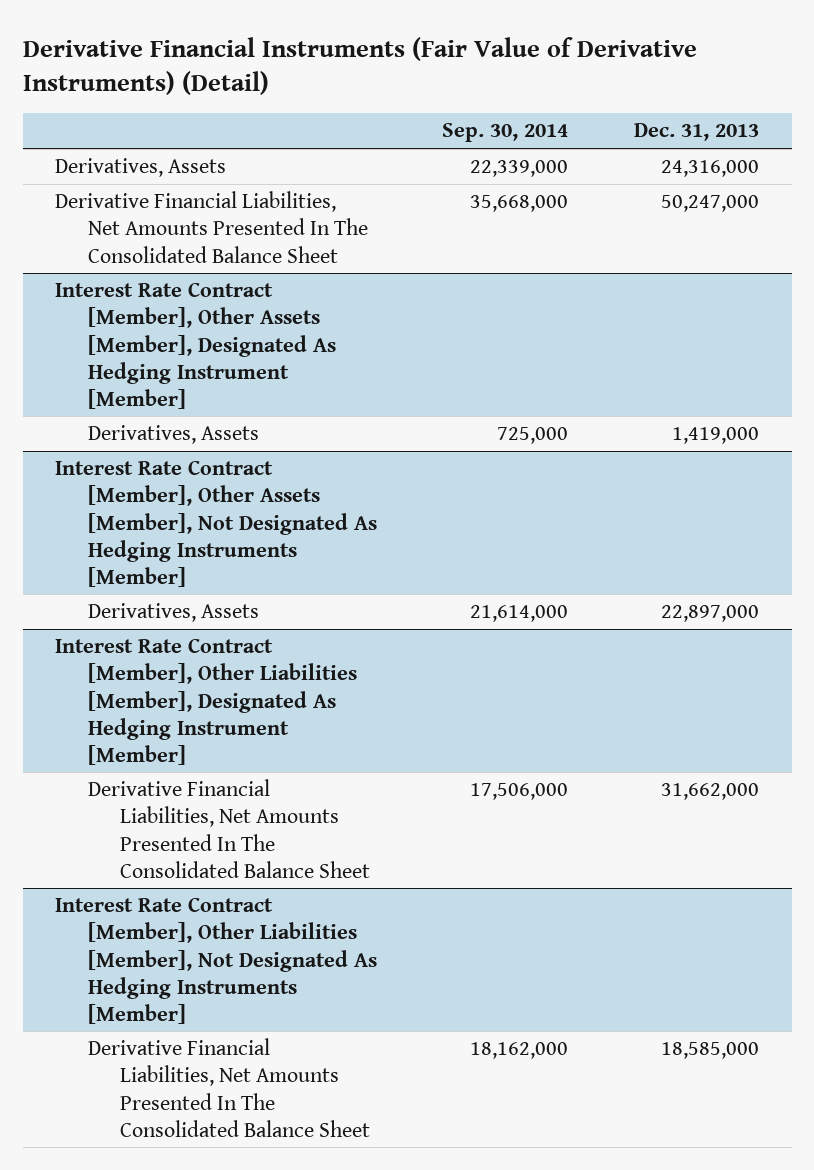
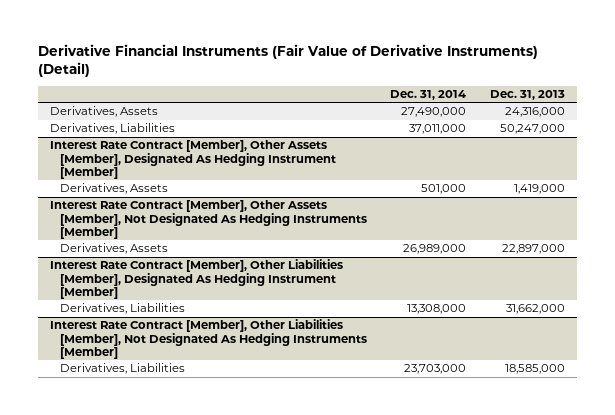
[442,123,569,143] Sep. 30, 2014 -> none
none -> [390,90,467,101] Dec. 31, 2014
[55,191,368,263] Derivative Financial Liabilities, Net Amounts Presented In The Consolidated Balance Sheet -> [50,123,176,135] Derivatives, Liabilities
[87,779,370,878] Derivative Financial Liabilities, Net Amounts Presented In The Consolidated Balance Sheet -> [59,303,185,315] Derivatives, Liabilities
[87,1038,370,1137] Derivative Financial Liabilities, Net Amounts Presented In The Consolidated Balance Sheet -> [59,363,185,375] Derivatives, Liabilities

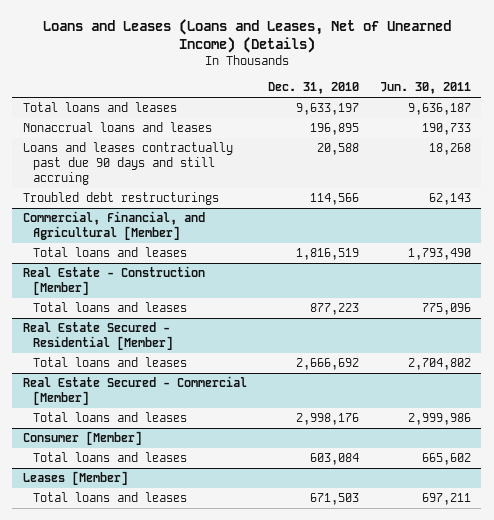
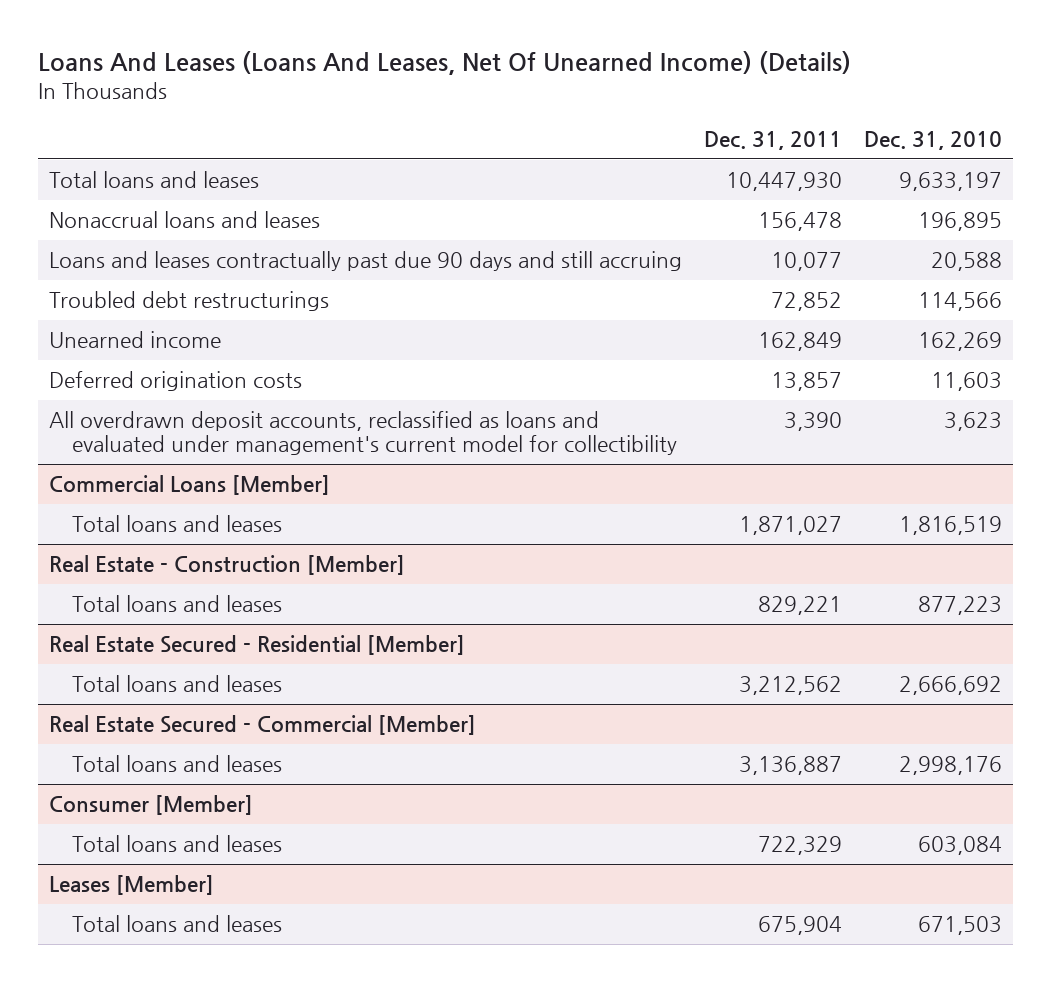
[42,18,451,54] Loans and Leases (Loans and Leases, Net of Unearned Income) (Details) -> [38,51,852,76] Loans And Leases (Loans And Leases, Net Of Unearned Income) (Details)
[379,82,471,95] Jun. 30, 2011 -> none
none -> [704,130,843,150] Dec. 31, 2011
[22,211,205,240] Commercial, Financial, and Agricultural [Member] -> none
none -> [49,331,222,349] Unearned income
none -> [49,371,303,392] Deferred origination costs
none -> [49,411,677,456] All overdrawn deposit accounts, reclassified as loans and evaluated under management's current model for collectibility
none -> [49,475,331,496] Commercial Loans [Member]

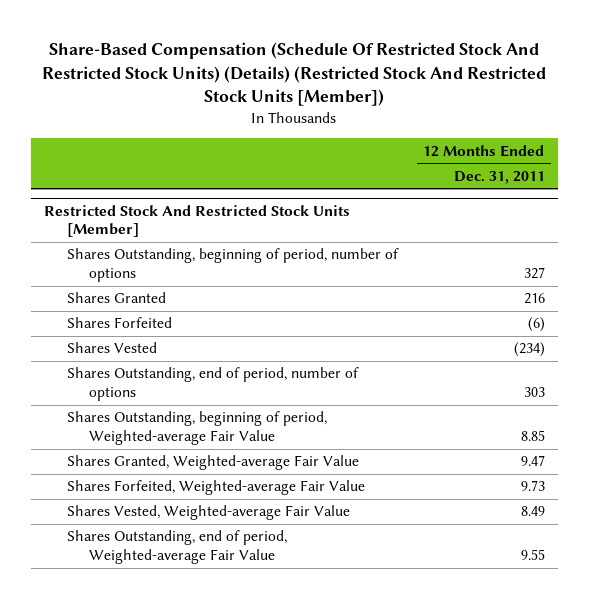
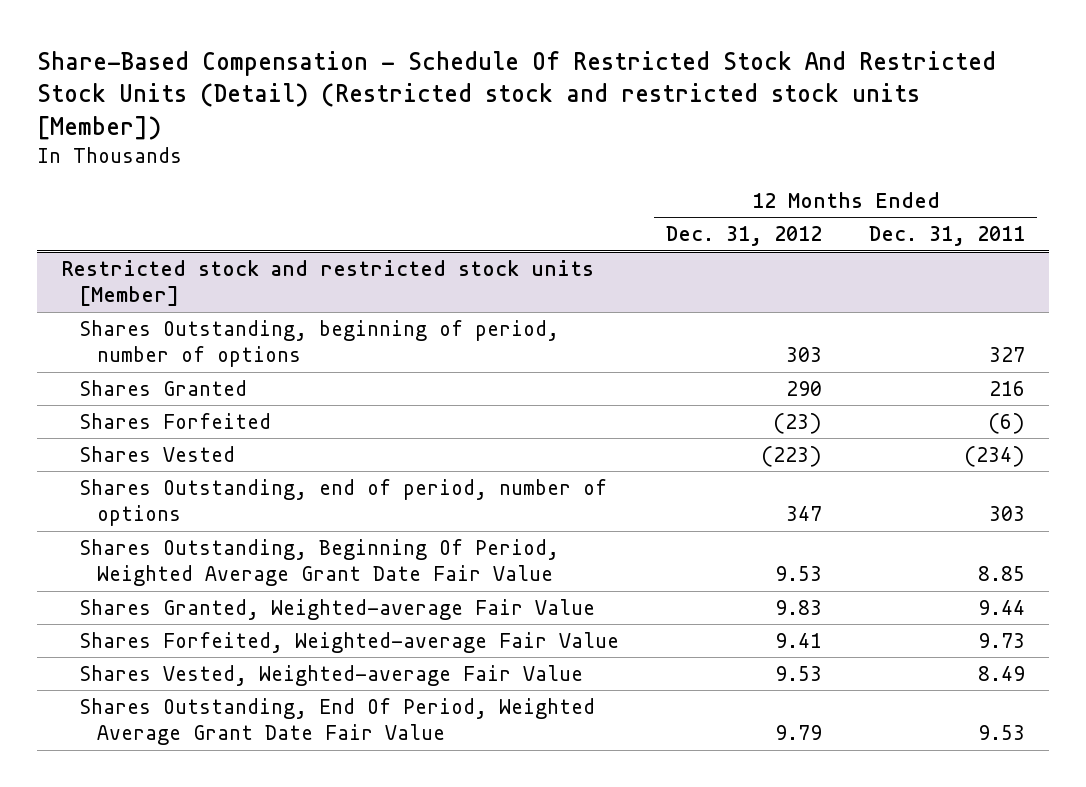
[42,41,547,107] Share-Based Compensation (Schedule Of Restricted Stock And Restricted Stock Units) (Details) (Restricted Stock And Restricted Stock Units [Member]) -> [37,50,997,140] Share-Based Compensation - Schedule Of Restricted Stock And Restricted Stock Units (Detail) (Restricted stock and restricted stock units [Member])
none -> [666,226,823,247] Dec. 31, 2012
[43,204,350,238] Restricted Stock And Restricted Stock Units [Member] -> [60,259,594,307] Restricted stock and restricted stock units [Member]
[66,411,327,446] Shares Outstanding, beginning of period, Weighted-average Fair Value -> [78,538,559,587] Shares Outstanding, Beginning Of Period, Weighted Average Grant Date Fair Value
[520,455,545,467] 9.47 -> [978,599,1026,615] 9.44
[66,530,287,565] Shares Outstanding, end of period, Weighted-average Fair Value -> [78,697,595,746] Shares Outstanding, End Of Period, Weighted Average Grant Date Fair Value
[520,549,545,561] 9.55 -> [978,725,1026,741] 9.53

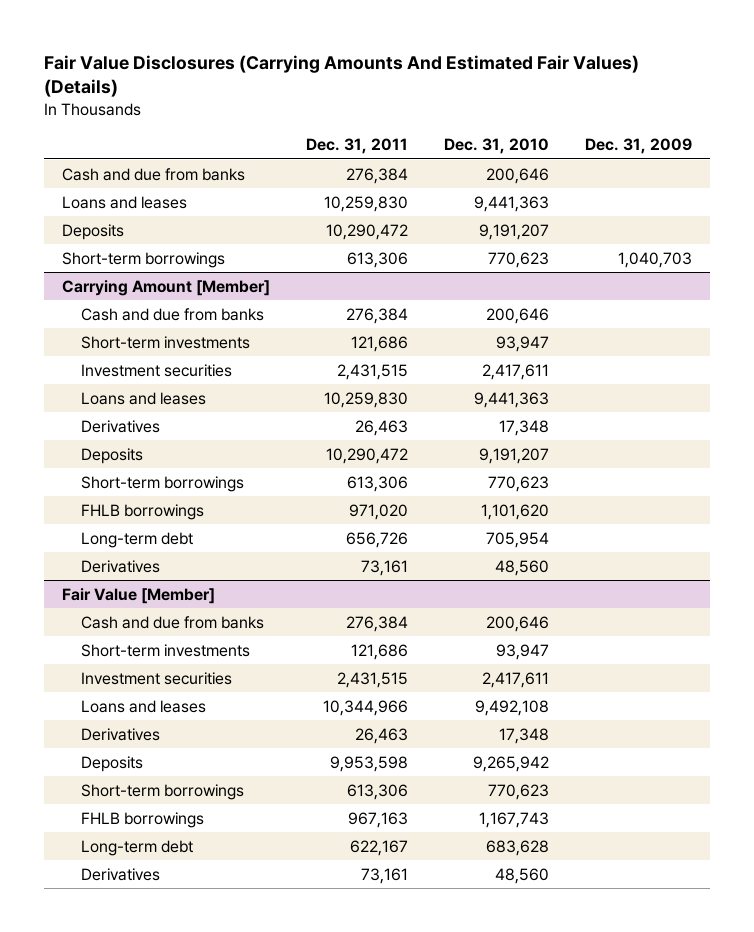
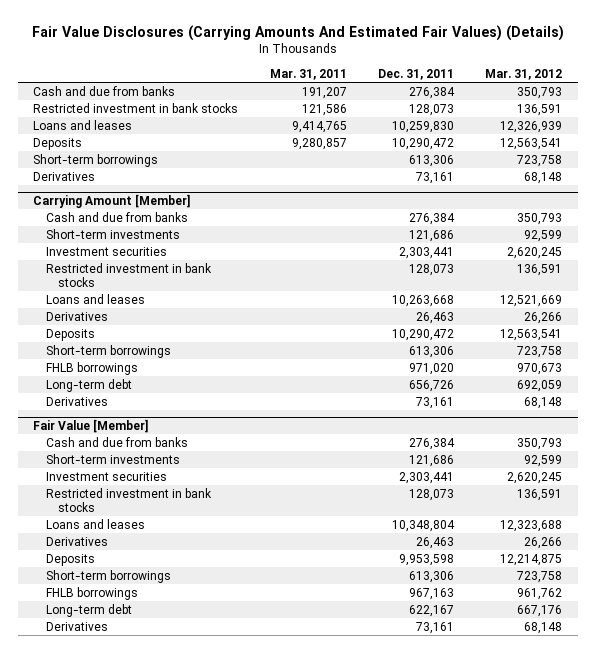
[443,138,549,155] Dec. 31, 2010 -> none
[584,138,692,155] Dec. 31, 2009 -> none
none -> [269,69,347,81] Mar. 31, 2011
none -> [485,69,563,81] Mar. 31, 2012
none -> [33,102,239,113] Restricted investment in bank stocks
none -> [33,171,96,181] Derivatives
[336,363,408,380] 2,431,515 -> [398,246,454,259] 2,303,441
none -> [45,262,212,288] Restricted investment in bank stocks
[323,391,408,408] 10,259,830 -> [391,294,454,307] 10,263,668
[336,671,408,688] 2,431,515 -> [398,471,454,484] 2,303,441
none -> [45,487,212,513] Restricted investment in bank stocks
[322,699,408,716] 10,344,966 -> [391,519,455,532] 10,348,804

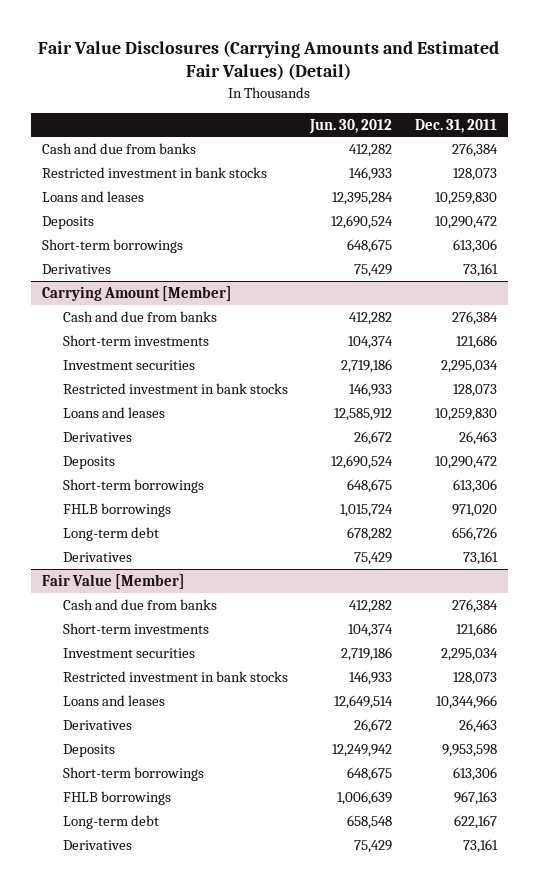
[31,24,564,41] Fair Value Disclosures (Carrying Amounts And Estimated Fair Values) (Details) -> [38,39,500,81] Fair Value Disclosures (Carrying Amounts and Estimated Fair Values) (Detail)
[269,69,347,81] Mar. 31, 2011 -> none
[485,69,563,81] Mar. 31, 2012 -> none
none -> [309,118,393,134] Jun. 30, 2012
[398,246,454,259] 2,303,441 -> [440,360,498,374] 2,295,034
[391,294,454,307] 10,263,668 -> [434,408,497,422] 10,259,830
[398,471,454,484] 2,303,441 -> [440,648,498,662] 2,295,034
[391,519,455,532] 10,348,804 -> [435,695,497,710] 10,344,966

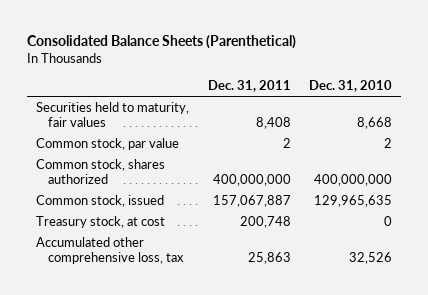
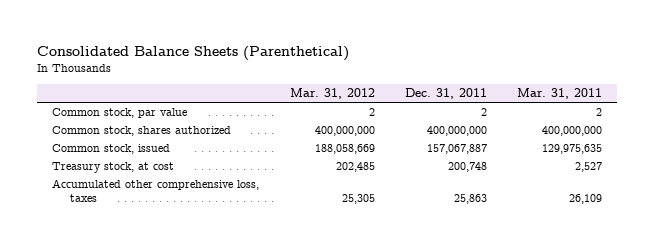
[309,80,393,93] Dec. 31, 2010 -> none
none -> [289,88,375,100] Mar. 31, 2012
none -> [517,88,603,100] Mar. 31, 2011
[36,102,190,127] Securities held to maturity, fair values -> none
[36,237,185,264] Accumulated other comprehensive loss, tax -> [52,179,260,203] Accumulated other comprehensive loss, taxes

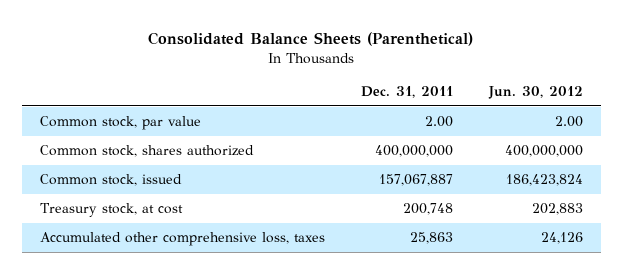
[289,88,375,100] Mar. 31, 2012 -> none
[517,88,603,100] Mar. 31, 2011 -> none
none -> [487,86,583,100] Jun. 30, 2012
[480,108,487,117] 2 -> [424,116,453,128] 2.00

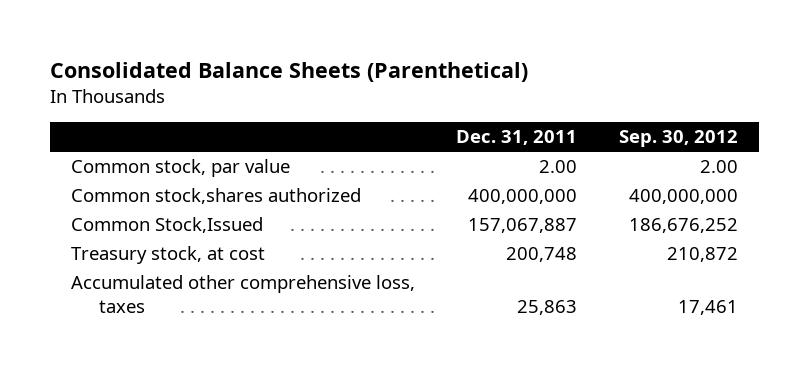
[487,86,583,100] Jun. 30, 2012 -> none
none -> [619,130,739,148] Sep. 30, 2012
[39,145,254,158] Common stock, shares authorized -> [70,188,361,205] Common stock,shares authorized
[39,174,182,187] Common stock, issued -> [70,217,263,234] Common Stock,Issued

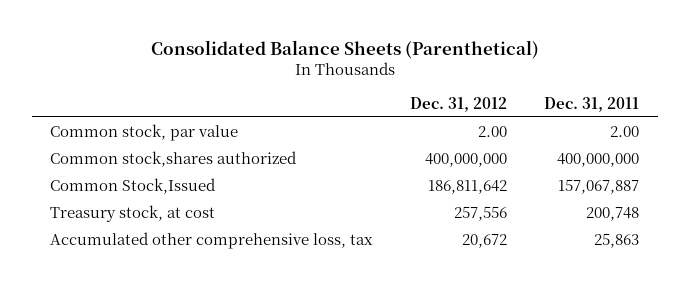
[619,130,739,148] Sep. 30, 2012 -> none
none -> [409,96,507,112] Dec. 31, 2012
[70,275,415,314] Accumulated other comprehensive loss, taxes -> [50,232,374,250] Accumulated other comprehensive loss, tax

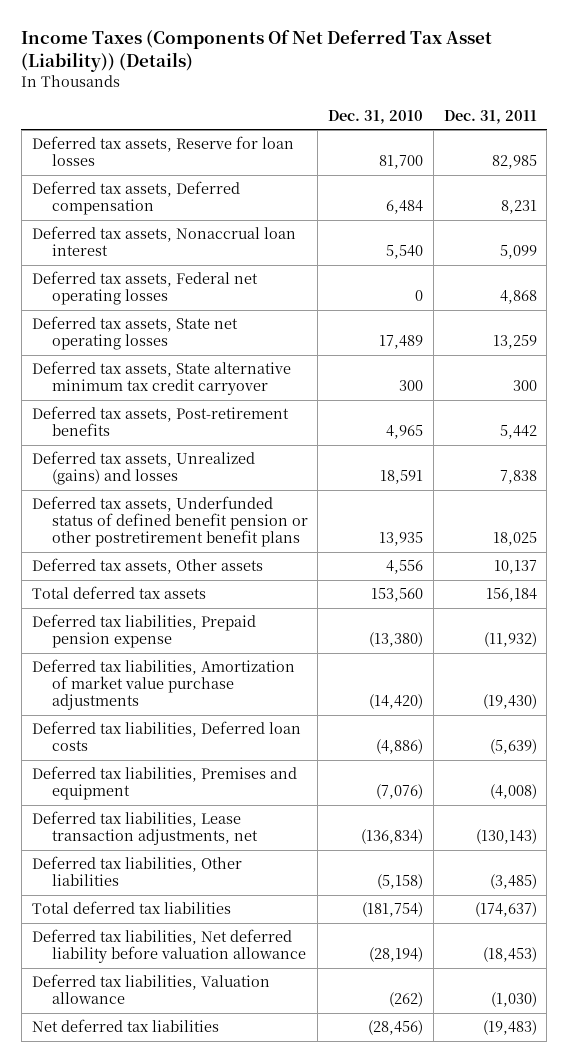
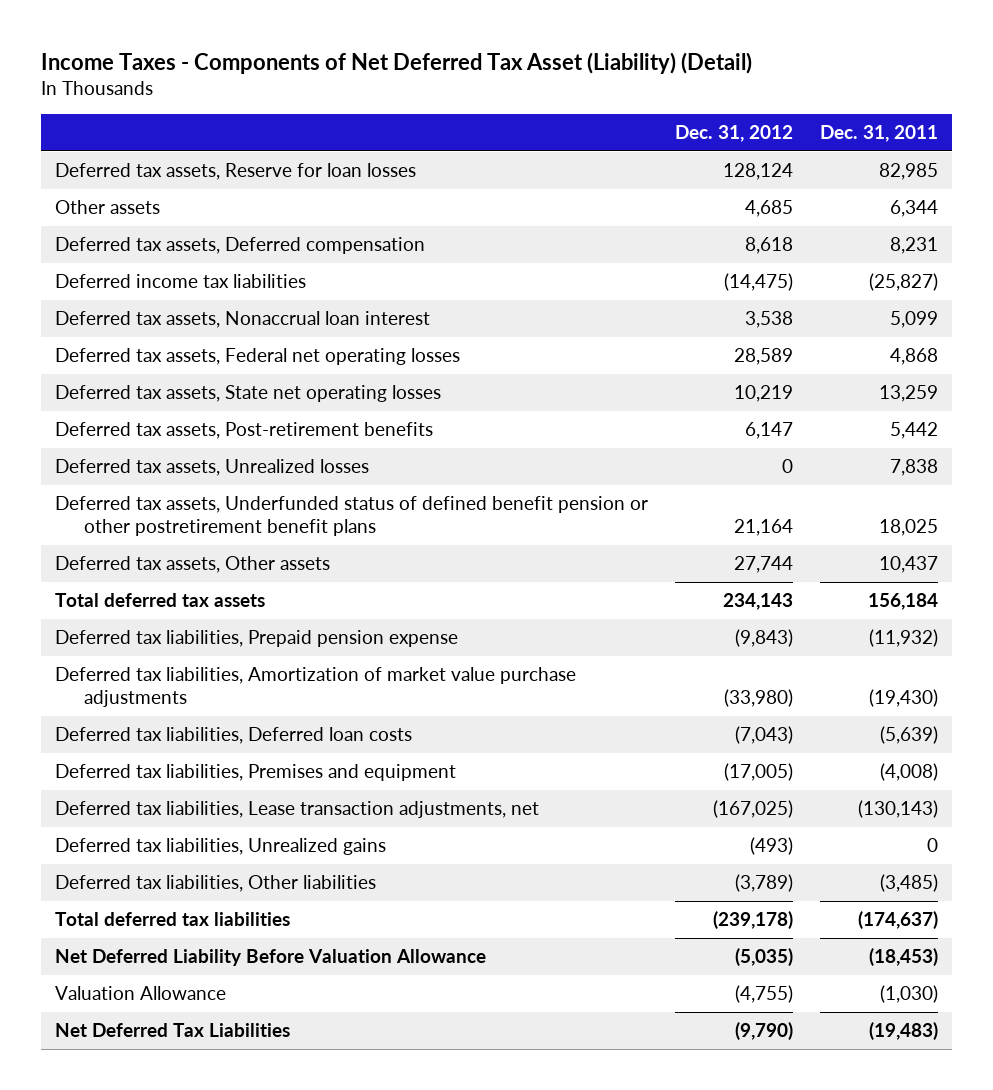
[21,30,493,72] Income Taxes (Components Of Net Deferred Tax Asset (Liability)) (Details) -> [41,52,753,75] Income Taxes - Components of Net Deferred Tax Asset (Liability) (Detail)
[328,109,424,124] Dec. 31, 2010 -> none
none -> [675,125,794,143] Dec. 31, 2012
none -> [54,200,160,215] Other assets
none -> [54,274,306,289] Deferred income tax liabilities
[31,361,291,396] Deferred tax assets, State alternative minimum tax credit carryover -> none
[31,451,255,486] Deferred tax assets, Unrealized (gains) and losses -> [54,459,369,477] Deferred tax assets, Unrealized losses
[493,560,537,575] 10,137 -> [879,556,939,574] 10,437
none -> [54,838,386,856] Deferred tax liabilities, Unrealized gains
[31,929,306,964] Deferred tax liabilities, Net deferred liability before valuation allowance -> [54,949,486,967] Net Deferred Liability Before Valuation Allowance
[31,974,270,1005] Deferred tax liabilities, Valuation allowance -> [54,986,226,1001] Valuation Allowance
[31,1019,219,1033] Net deferred tax liabilities -> [54,1023,290,1038] Net Deferred Tax Liabilities

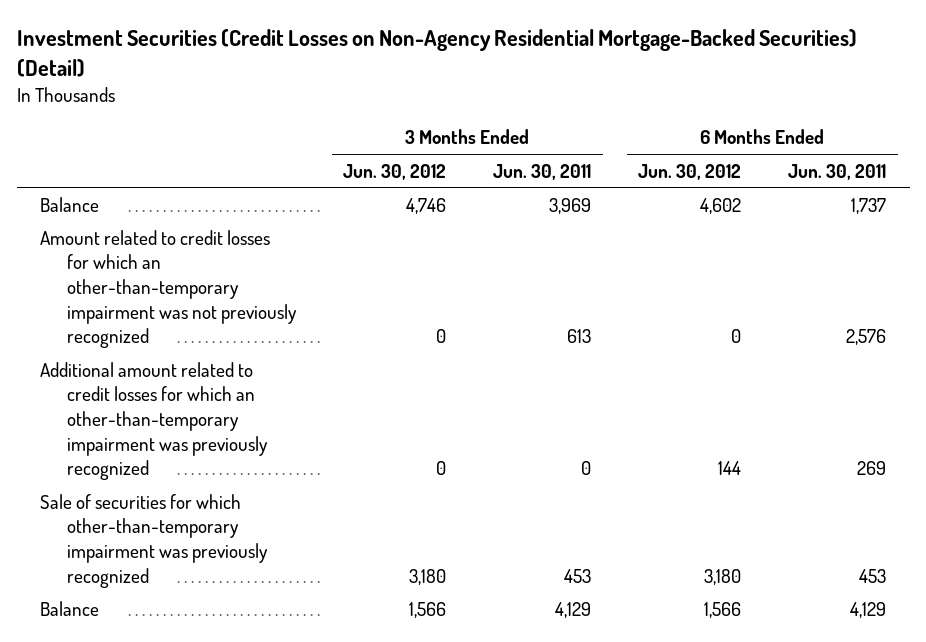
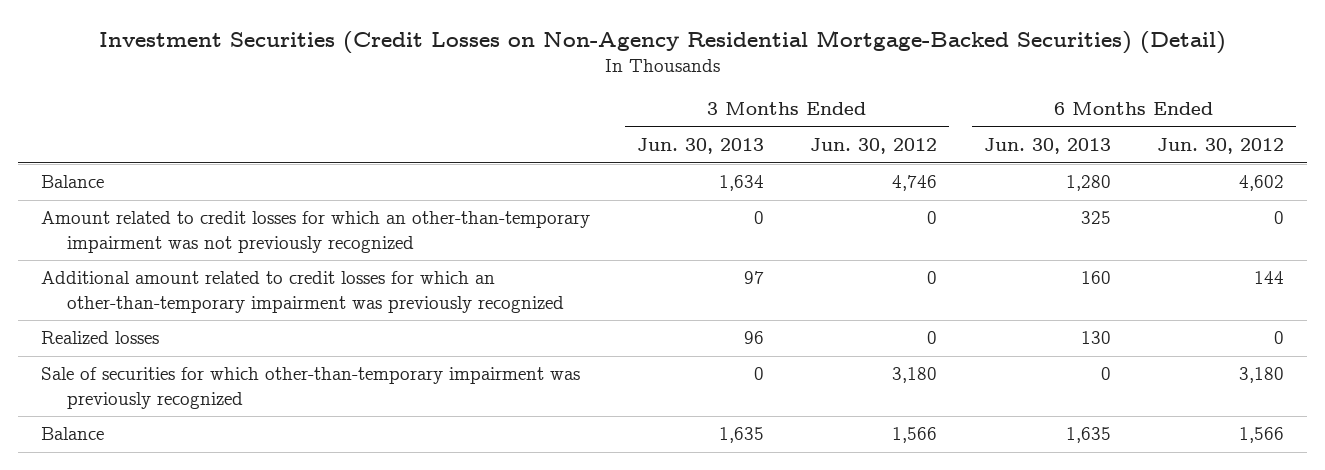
[493,163,592,180] Jun. 30, 2011 -> none
[788,163,887,180] Jun. 30, 2011 -> none
none -> [636,137,764,154] Jun. 30, 2013
none -> [983,137,1111,154] Jun. 30, 2013
none -> [41,331,160,345] Realized losses

